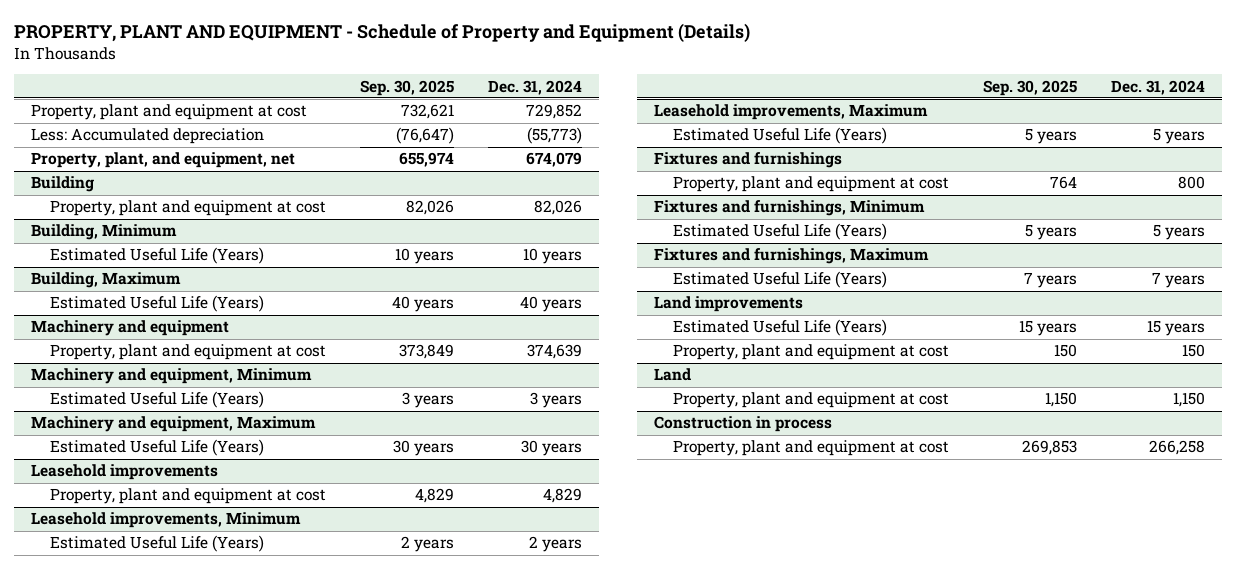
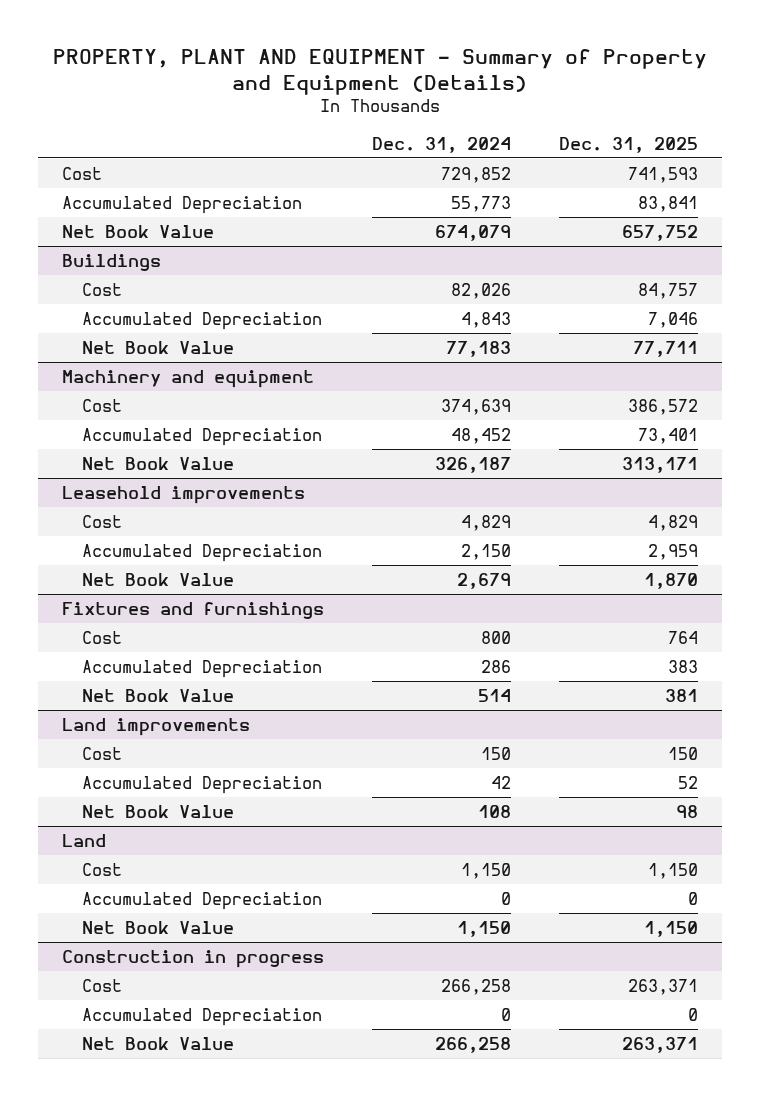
[13,22,750,42] PROPERTY, PLANT AND EQUIPMENT - Schedule of Property and Equipment (Details) -> [52,48,707,95] PROPERTY, PLANT AND EQUIPMENT - Summary of Property and Equipment (Details)
[359,79,454,96] Sep. 30, 2025 -> none
none -> [559,136,699,153] Dec. 31, 2025
[30,224,177,241] Building, Minimum -> none
[49,247,264,265] Estimated Useful Life (Years) -> none
[30,272,181,289] Building, Maximum -> none
[49,295,264,313] Estimated Useful Life (Years) -> none
[30,104,307,121] Property, plant and equipment at cost -> [61,166,102,180] Cost
[30,128,264,145] Less: Accumulated depreciation -> [61,195,302,214] Accumulated Depreciation
[526,127,582,145] (55,773) -> [450,195,511,212] 55,773
[30,152,295,169] Property, plant, and equipment, net -> [61,224,214,238] Net Book Value
[30,176,94,193] Building -> [61,253,161,271] Buildings
[49,200,326,217] Property, plant and equipment at cost -> [81,282,122,296] Cost
none -> [81,311,322,330] Accumulated Depreciation
none -> [81,340,234,354] Net Book Value
[30,368,312,385] Machinery and equipment, Minimum -> none
[49,391,264,409] Estimated Useful Life (Years) -> none
[30,416,316,433] Machinery and equipment, Maximum -> none
[49,439,264,457] Estimated Useful Life (Years) -> none
[49,344,326,361] Property, plant and equipment at cost -> [81,398,122,412] Cost
none -> [81,427,322,446] Accumulated Depreciation
none -> [81,456,234,470] Net Book Value
[30,512,301,529] Leasehold improvements, Minimum -> none
[49,535,264,553] Estimated Useful Life (Years) -> none
[654,104,929,121] Leasehold improvements, Maximum -> none
[673,127,888,145] Estimated Useful Life (Years) -> none
[49,488,326,505] Property, plant and equipment at cost -> [81,514,122,528] Cost
none -> [81,543,322,562] Accumulated Depreciation
none -> [81,572,234,586] Net Book Value
[654,200,926,217] Fixtures and furnishings, Minimum -> none
[673,223,888,241] Estimated Useful Life (Years) -> none
[654,248,930,265] Fixtures and furnishings, Maximum -> none
[673,271,888,289] Estimated Useful Life (Years) -> none
[673,176,950,193] Property, plant and equipment at cost -> [81,630,122,644] Cost
none -> [81,659,322,678] Accumulated Depreciation
none -> [81,688,234,702] Net Book Value
[673,319,888,337] Estimated Useful Life (Years) -> none
[673,344,950,361] Property, plant and equipment at cost -> [81,746,122,760] Cost
none -> [81,775,322,794] Accumulated Depreciation
none -> [81,804,234,818] Net Book Value
[673,392,950,409] Property, plant and equipment at cost -> [81,862,122,876] Cost
none -> [81,891,322,910] Accumulated Depreciation
none -> [81,920,234,934] Net Book Value
[654,416,833,433] Construction in process -> [61,949,324,968] Construction in progress
[673,440,950,457] Property, plant and equipment at cost -> [81,978,122,992] Cost
none -> [81,1007,322,1026] Accumulated Depreciation
none -> [81,1036,234,1050] Net Book Value

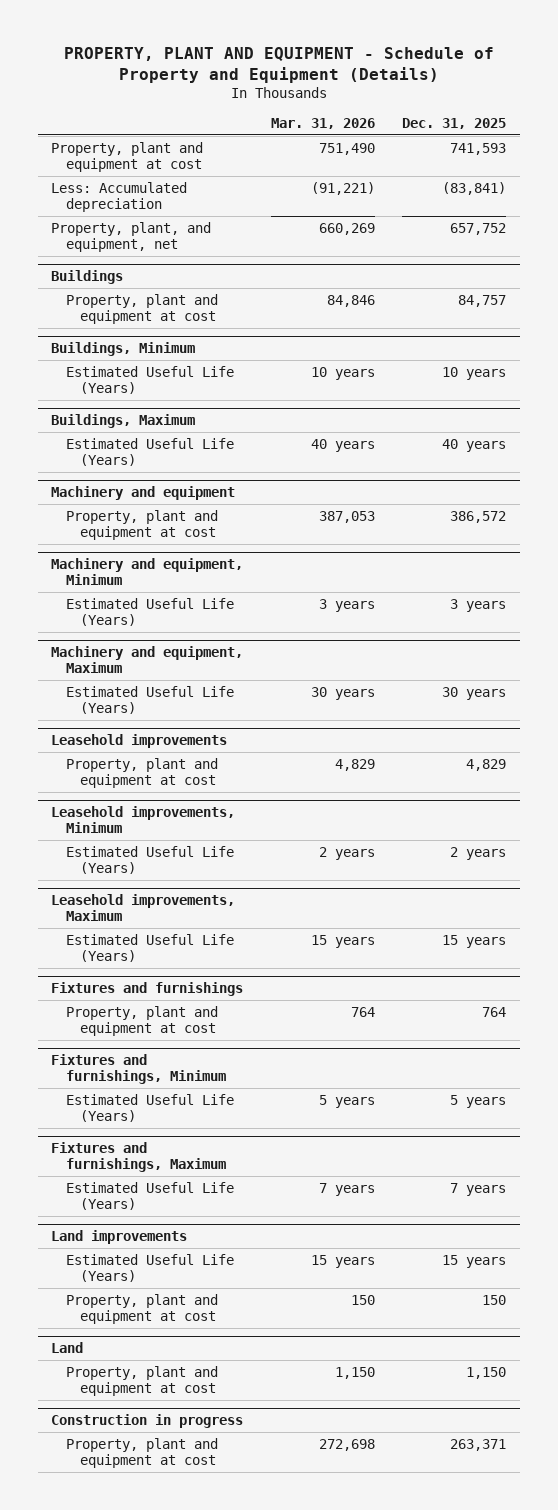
[52,48,707,95] PROPERTY, PLANT AND EQUIPMENT - Summary of Property and Equipment (Details) -> [63,46,494,83] PROPERTY, PLANT AND EQUIPMENT - Schedule of Property and Equipment (Details)
[371,136,511,153] Dec. 31, 2024 -> none
none -> [270,118,375,130] Mar. 31, 2026
[61,166,102,180] Cost -> [51,141,204,172] Property, plant and equipment at cost
[61,195,302,214] Accumulated Depreciation -> [51,181,188,212] Less: Accumulated depreciation
[638,195,699,212] 83,841 -> [442,181,507,195] (83,841)
[61,224,214,238] Net Book Value -> [51,221,212,252] Property, plant, and equipment, net
[81,311,322,330] Accumulated Depreciation -> none
[81,340,234,354] Net Book Value -> none
[81,282,122,296] Cost -> [65,293,218,324] Property, plant and equipment at cost
none -> [51,341,196,356] Buildings, Minimum
none -> [65,365,234,394] Estimated Useful Life (Years)
none -> [51,413,196,428] Buildings, Maximum
none -> [65,437,234,466] Estimated Useful Life (Years)
[81,427,322,446] Accumulated Depreciation -> none
[81,456,234,470] Net Book Value -> none
[81,398,122,412] Cost -> [65,509,218,540] Property, plant and equipment at cost
none -> [51,557,244,585] Machinery and equipment, Minimum
none -> [65,597,234,626] Estimated Useful Life (Years)
none -> [51,645,244,673] Machinery and equipment, Maximum
none -> [65,685,234,714] Estimated Useful Life (Years)
[81,543,322,562] Accumulated Depreciation -> none
[81,572,234,586] Net Book Value -> none
[81,514,122,528] Cost -> [65,757,218,788] Property, plant and equipment at cost
none -> [51,805,236,833] Leasehold improvements, Minimum
none -> [65,845,234,874] Estimated Useful Life (Years)
none -> [51,893,236,921] Leasehold improvements, Maximum
none -> [65,933,234,962] Estimated Useful Life (Years)
[81,659,322,678] Accumulated Depreciation -> none
[81,688,234,702] Net Book Value -> none
[81,630,122,644] Cost -> [65,1005,218,1036] Property, plant and equipment at cost
none -> [51,1053,226,1084] Fixtures and furnishings, Minimum
none -> [65,1093,234,1122] Estimated Useful Life (Years)
none -> [51,1141,226,1172] Fixtures and furnishings, Maximum
none -> [65,1181,234,1210] Estimated Useful Life (Years)
[81,775,322,794] Accumulated Depreciation -> none
[81,804,234,818] Net Book Value -> none
none -> [65,1253,234,1282] Estimated Useful Life (Years)
[81,746,122,760] Cost -> [65,1293,218,1324] Property, plant and equipment at cost
[81,891,322,910] Accumulated Depreciation -> none
[81,920,234,934] Net Book Value -> none
[81,862,122,876] Cost -> [65,1365,218,1396] Property, plant and equipment at cost
[81,1007,322,1026] Accumulated Depreciation -> none
[81,1036,234,1050] Net Book Value -> none
[81,978,122,992] Cost -> [65,1437,218,1468] Property, plant and equipment at cost

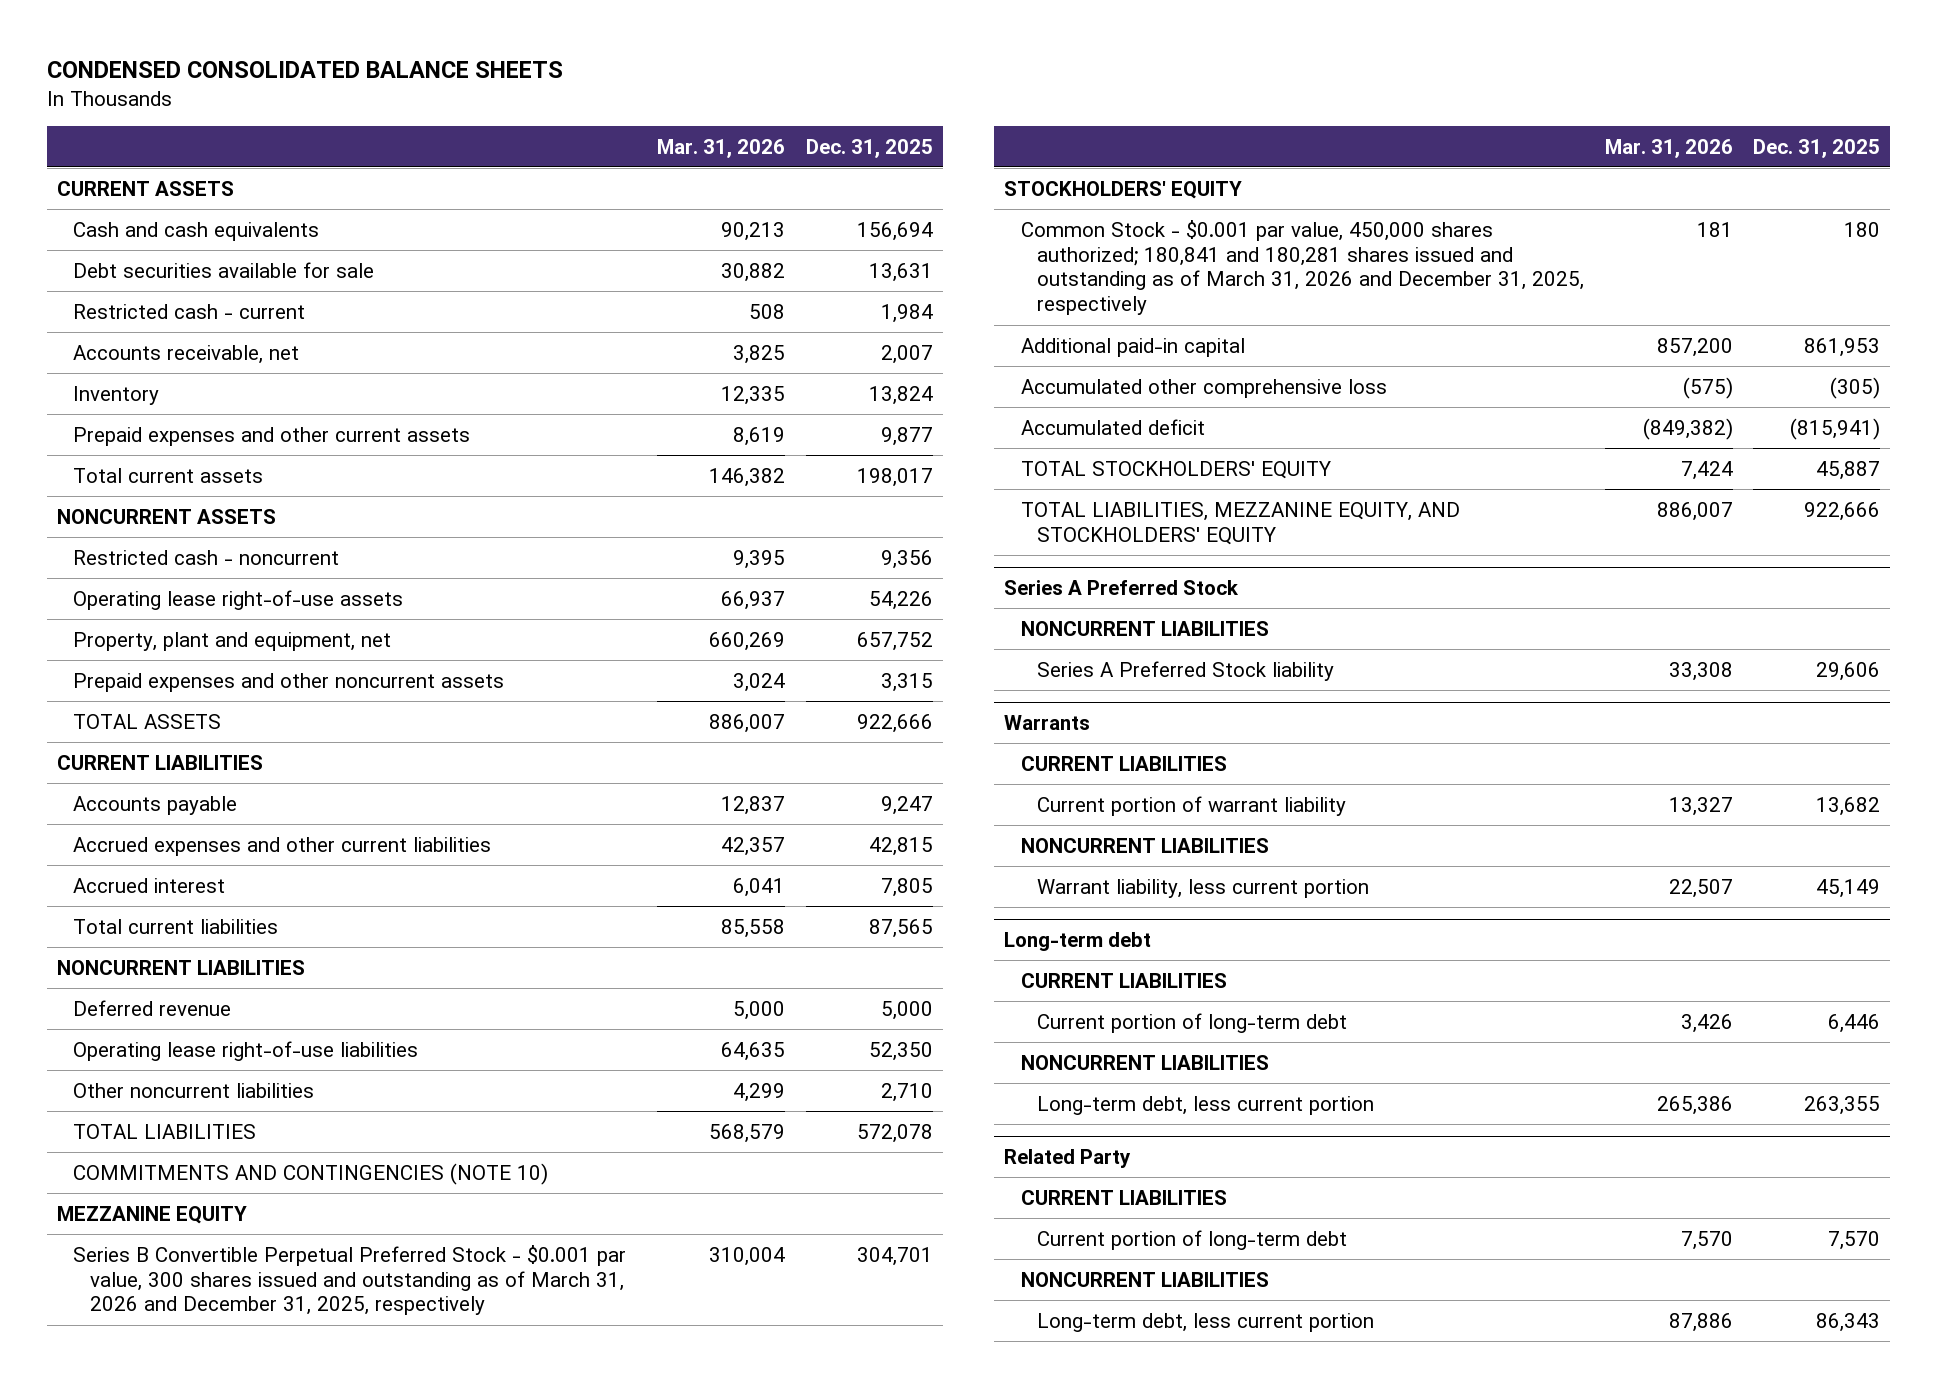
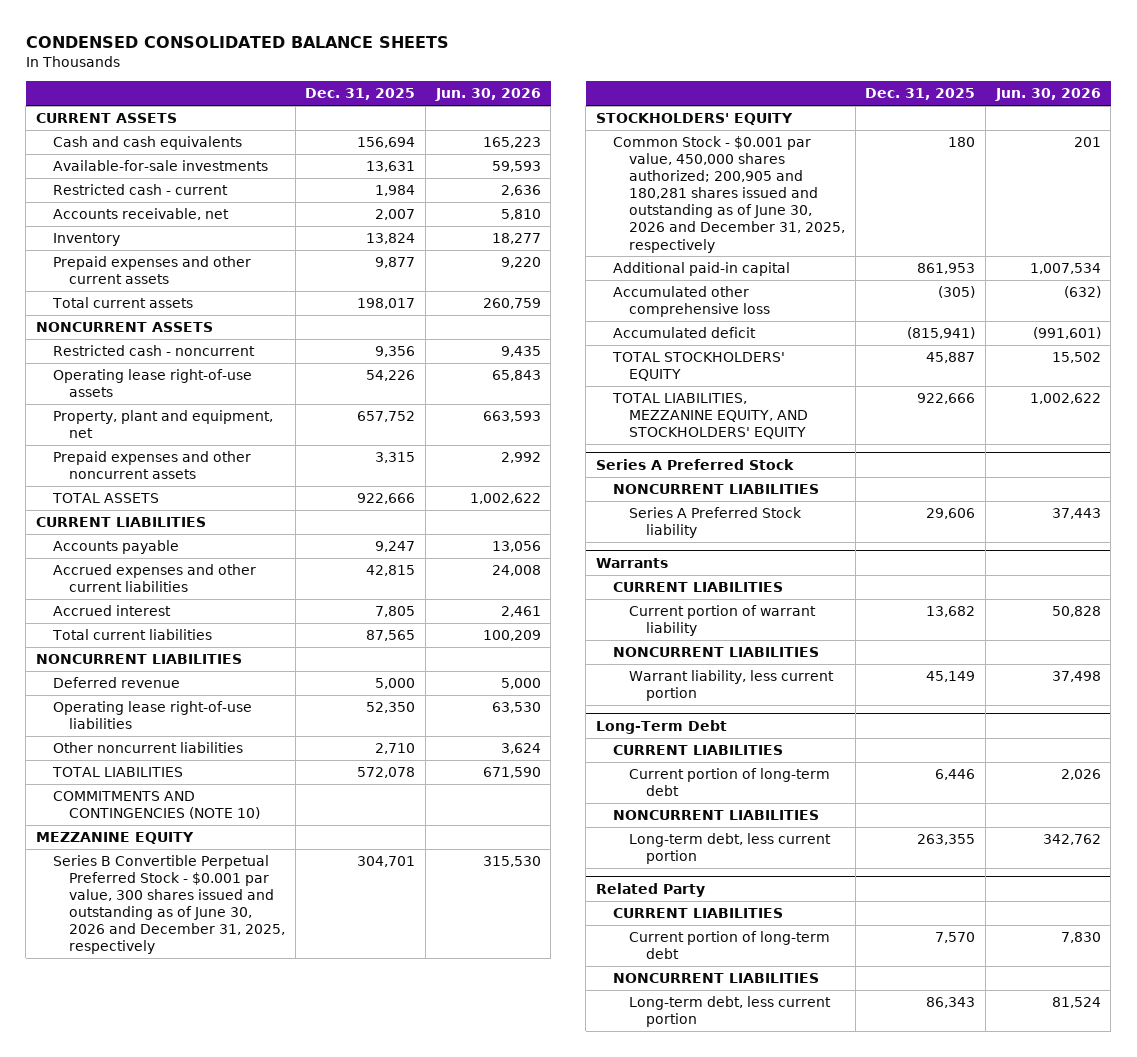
[657,138,786,158] Mar. 31, 2026 -> none
none -> [434,88,541,102] Jun. 30, 2026
[73,261,375,278] Debt securities available for sale -> [52,160,268,172] Available-for-sale investments
[73,1244,627,1316] Series B Convertible Perpetual Preferred Stock - $0.001 par value, 300 shares issued and outstanding as of March 31, 2026 and December 31, 2025, respectively -> [52,855,286,955] Series B Convertible Perpetual Preferred Stock - $0.001 par value, 300 shares issued and outstanding as of June 30, 2026 and December 31, 2025, respectively
[1020,219,1585,316] Common Stock - $0.001 par value, 450,000 shares authorized; 180,841 and 180,281 shares issued and outstanding as of March 31, 2026 and December 31, 2025, respectively -> [612,136,846,253] Common Stock - $0.001 par value, 450,000 shares authorized; 200,905 and 180,281 shares issued and outstanding as of June 30, 2026 and December 31, 2025, respectively
[1004,932,1152,952] Long-term debt -> [595,719,727,734] Long-Term Debt

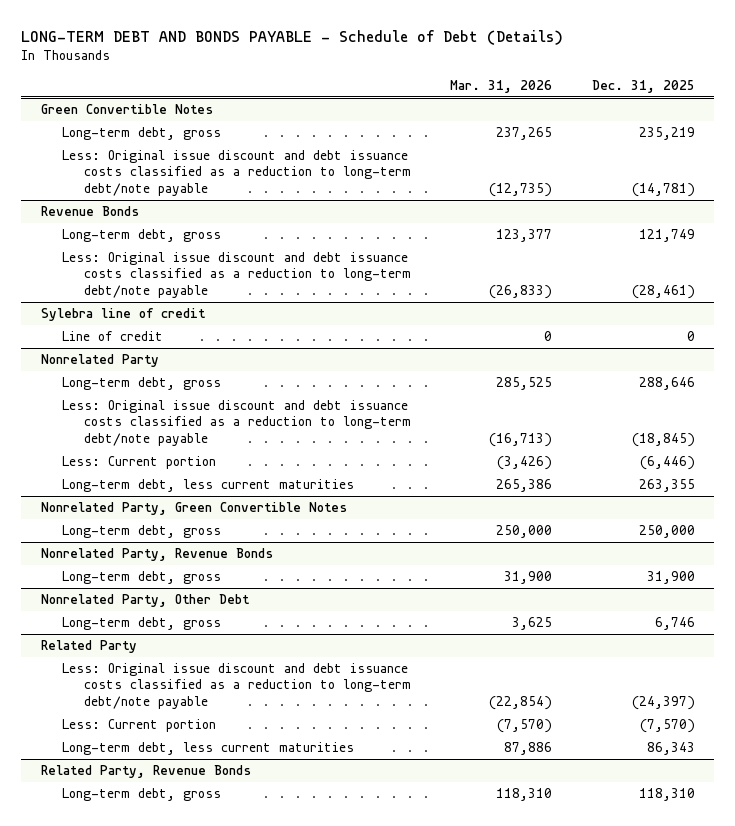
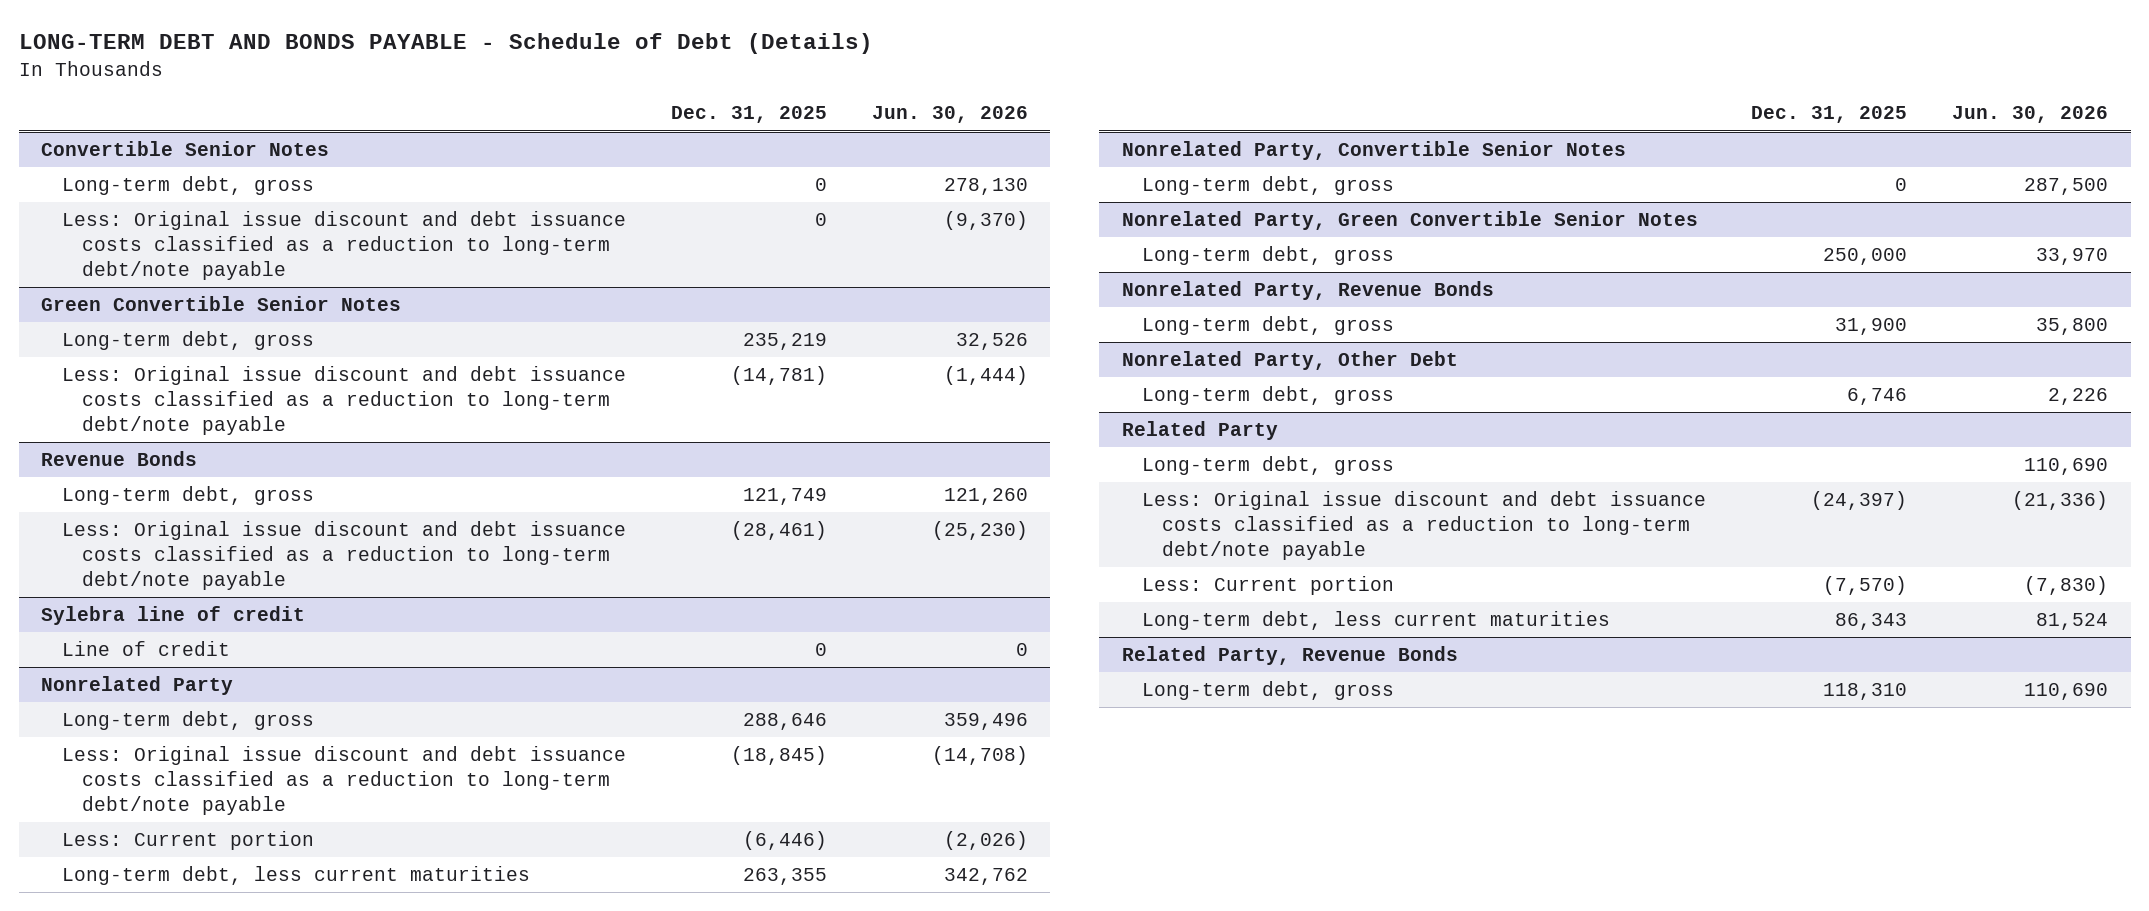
[450,79,553,93] Mar. 31, 2026 -> none
none -> [871,106,1028,124] Jun. 30, 2026
none -> [41,141,330,157] Convertible Senior Notes
none -> [61,176,314,196] Long-term debt, gross
none -> [61,211,626,281] Less: Original issue discount and debt issuance costs classified as a reduction to long-term debt/note payable
[40,104,213,115] Green Convertible Notes -> [41,296,402,312] Green Convertible Senior Notes
none -> [1121,141,1626,161] Nonrelated Party, Convertible Senior Notes
none -> [1141,176,1394,196] Long-term debt, gross
[40,502,347,516] Nonrelated Party, Green Convertible Notes -> [1121,211,1698,231] Nonrelated Party, Green Convertible Senior Notes
none -> [1141,456,1394,476] Long-term debt, gross

